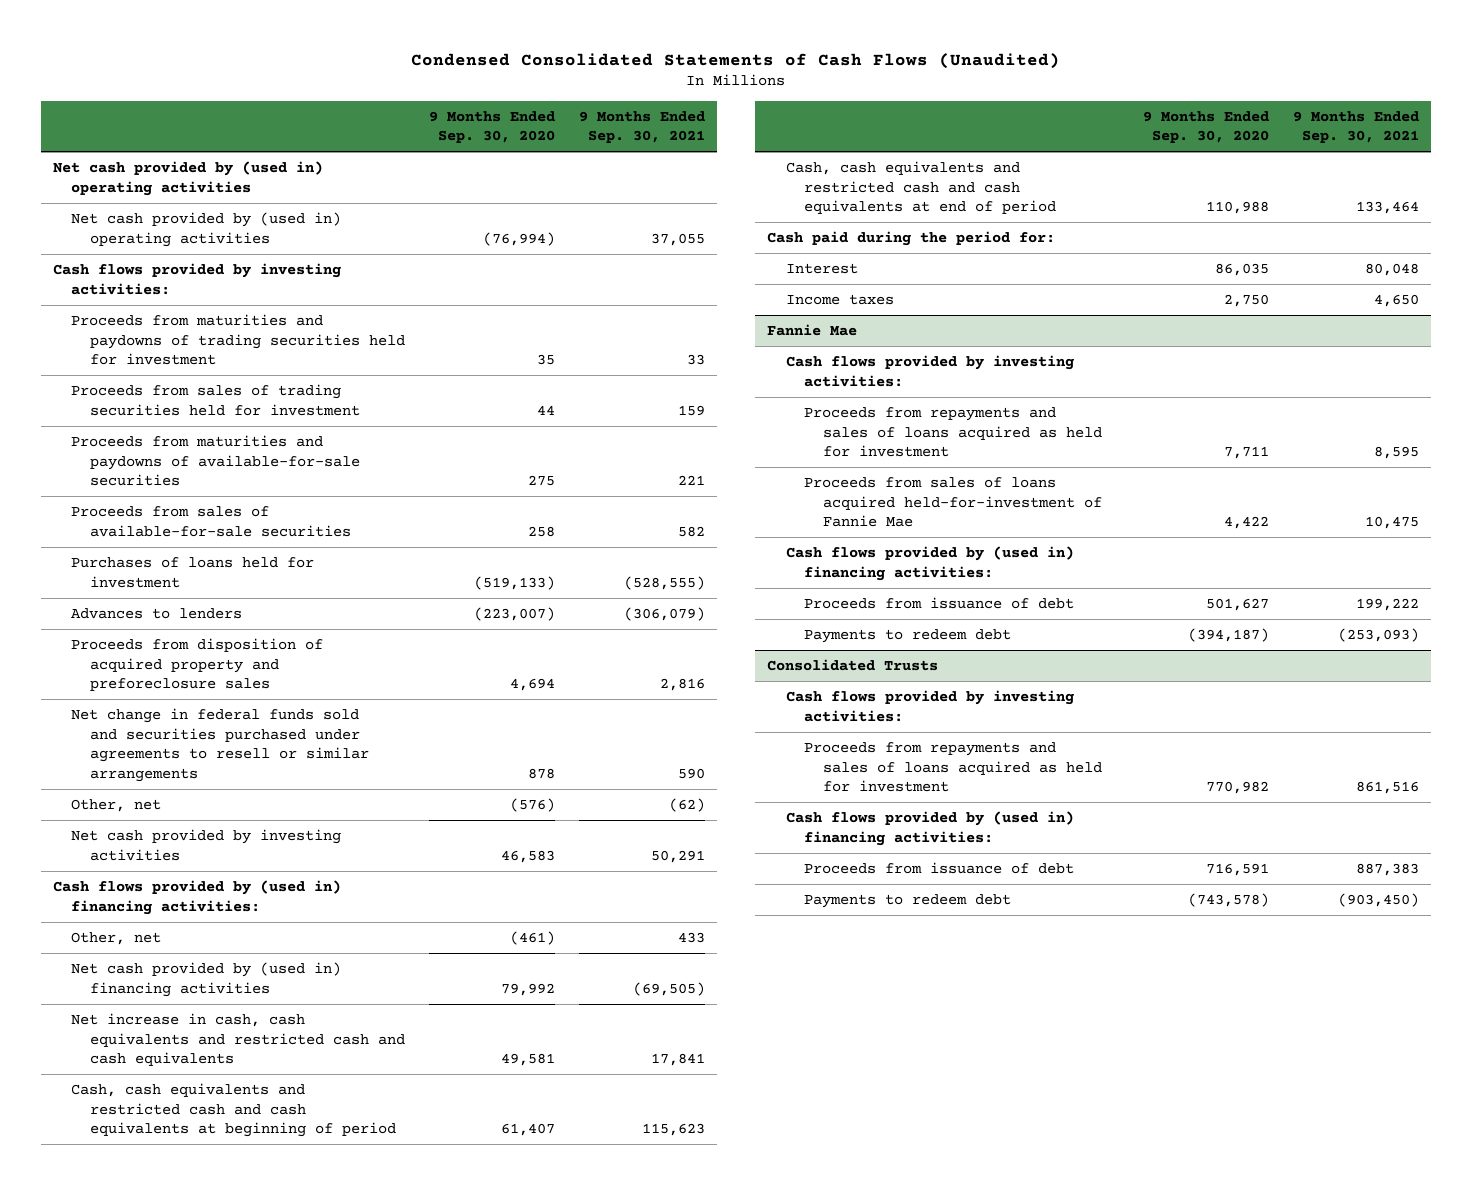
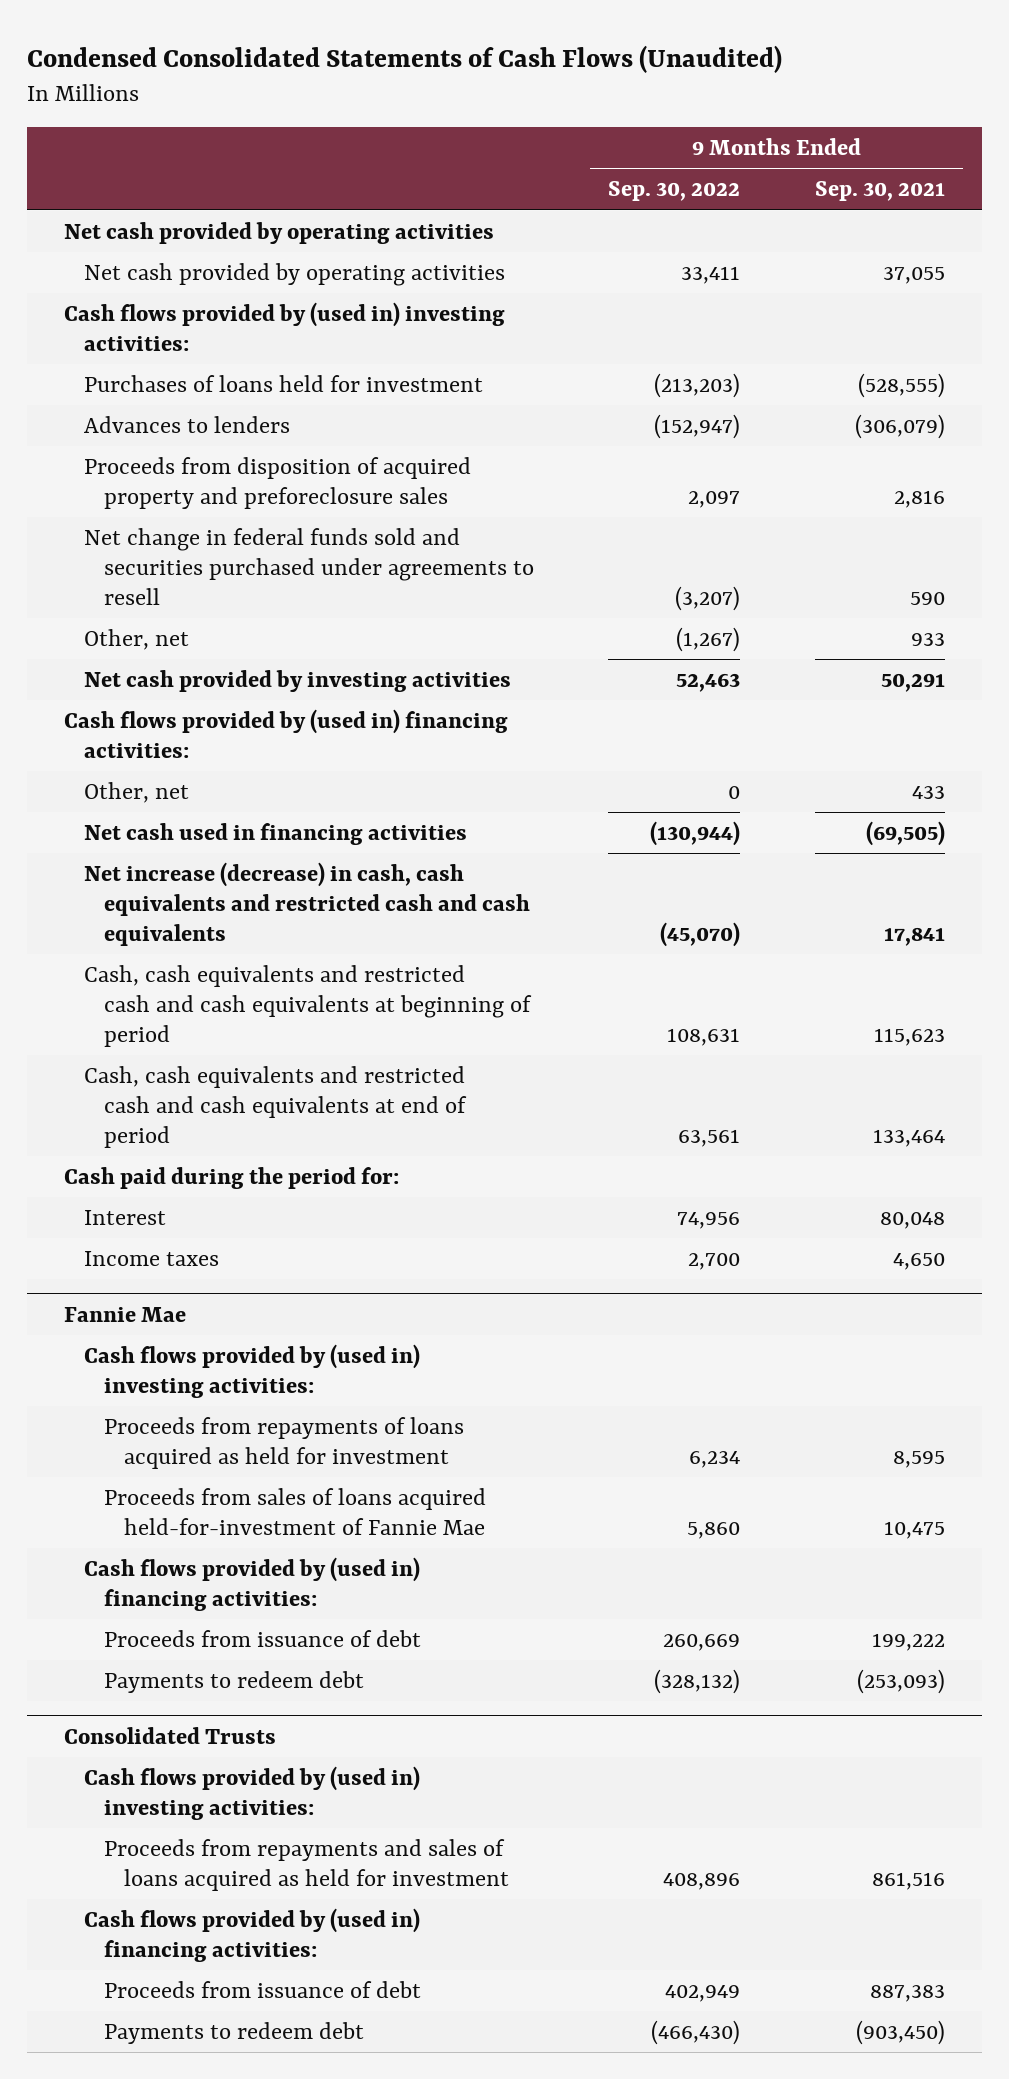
[429,110,556,144] 9 Months Ended Sep. 30, 2020 -> none
none -> [608,181,741,202] Sep. 30, 2022
[71,314,406,366] Proceeds from maturities and paydowns of trading securities held for investment -> none
[71,384,361,416] Proceeds from sales of trading securities held for investment -> none
[71,435,361,487] Proceeds from maturities and paydowns of available-for-sale securities -> none
[71,506,352,537] Proceeds from sales of available-for-sale securities -> none
[52,161,323,196] Net cash provided by (used in) operating activities -> [63,221,494,244] Net cash provided by operating activities
[71,212,342,247] Net cash provided by (used in) operating activities -> [84,262,506,286] Net cash provided by operating activities
[52,263,341,295] Cash flows provided by investing activities: -> [63,301,505,351] Cash flows provided by (used in) investing activities:
[71,708,370,782] Net change in federal funds sold and securities purchased under agreements to resell or similar arrangements -> [84,527,535,605] Net change in federal funds sold and securities purchased under agreements to resell
[668,798,705,813] (62) -> [910,632,945,646] 933
[71,962,342,997] Net cash provided by (used in) financing activities -> [84,822,468,845] Net cash used in financing activities
[71,1013,406,1067] Net increase in cash, cash equivalents and restricted cash and cash equivalents -> [84,861,531,946] Net increase (decrease) in cash, cash equivalents and restricted cash and cash equivalents
[785,355,1074,387] Cash flows provided by investing activities: -> [84,1343,421,1398] Cash flows provided by (used in) investing activities:
[804,407,1103,458] Proceeds from repayments and sales of loans acquired as held for investment -> [104,1416,465,1469] Proceeds from repayments of loans acquired as held for investment
[785,690,1074,722] Cash flows provided by investing activities: -> [84,1765,421,1820] Cash flows provided by (used in) investing activities:

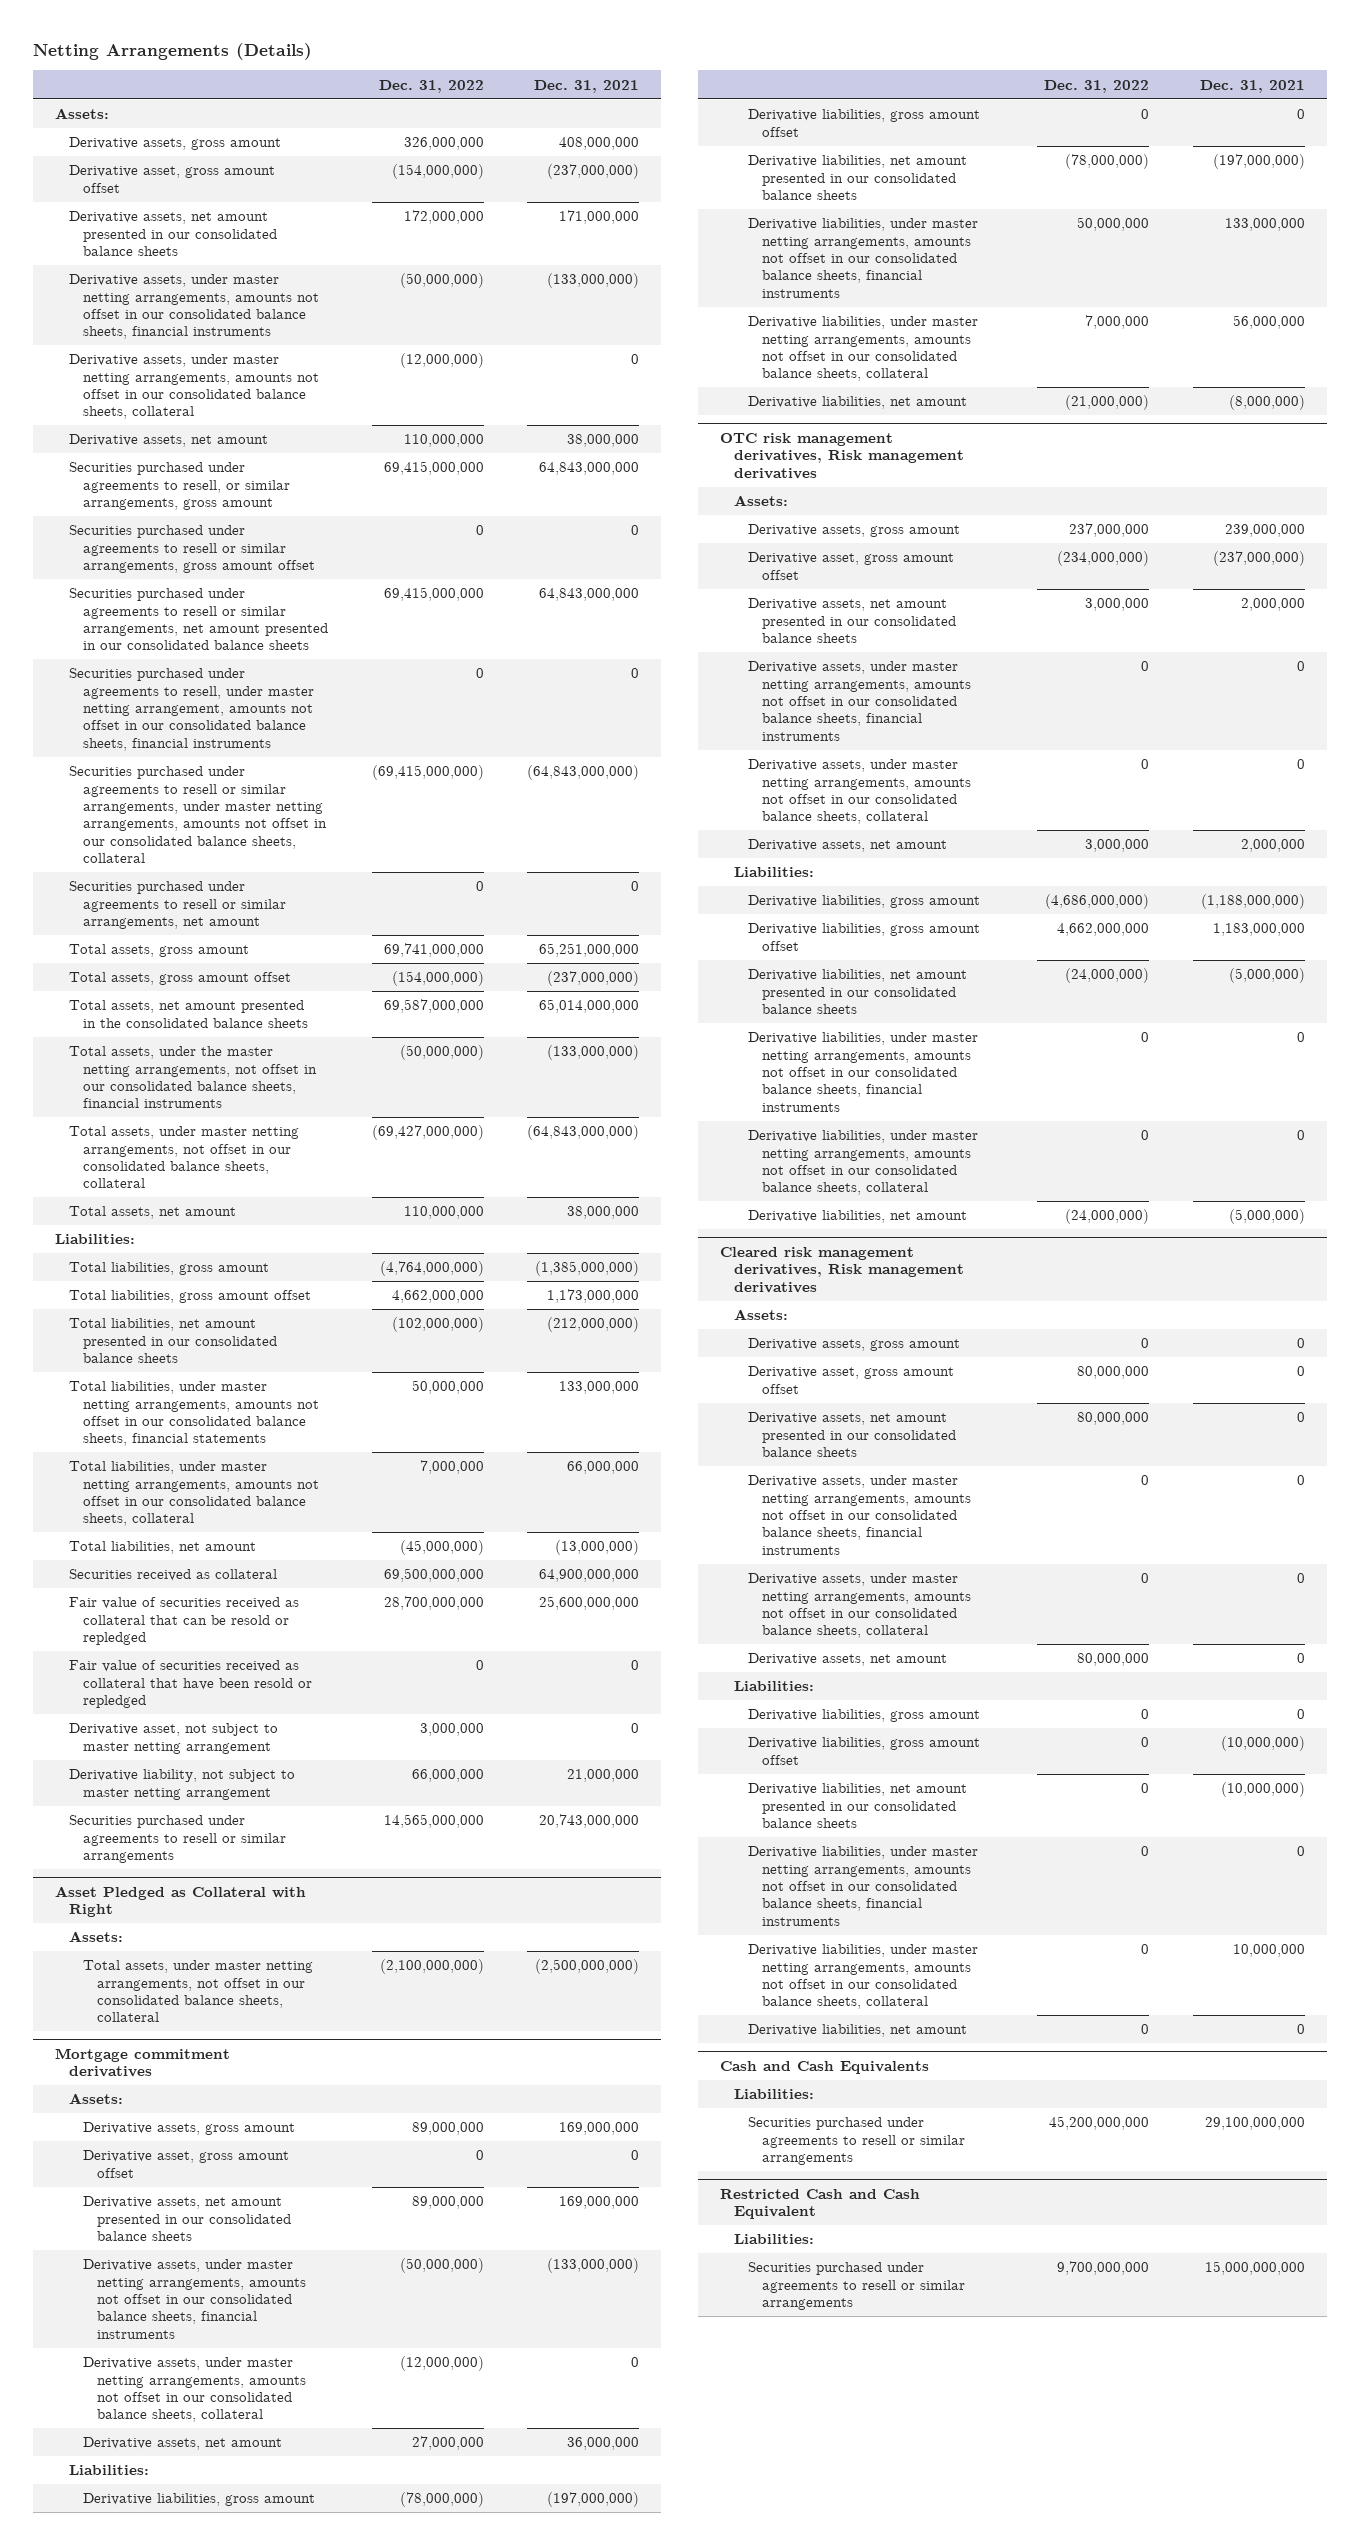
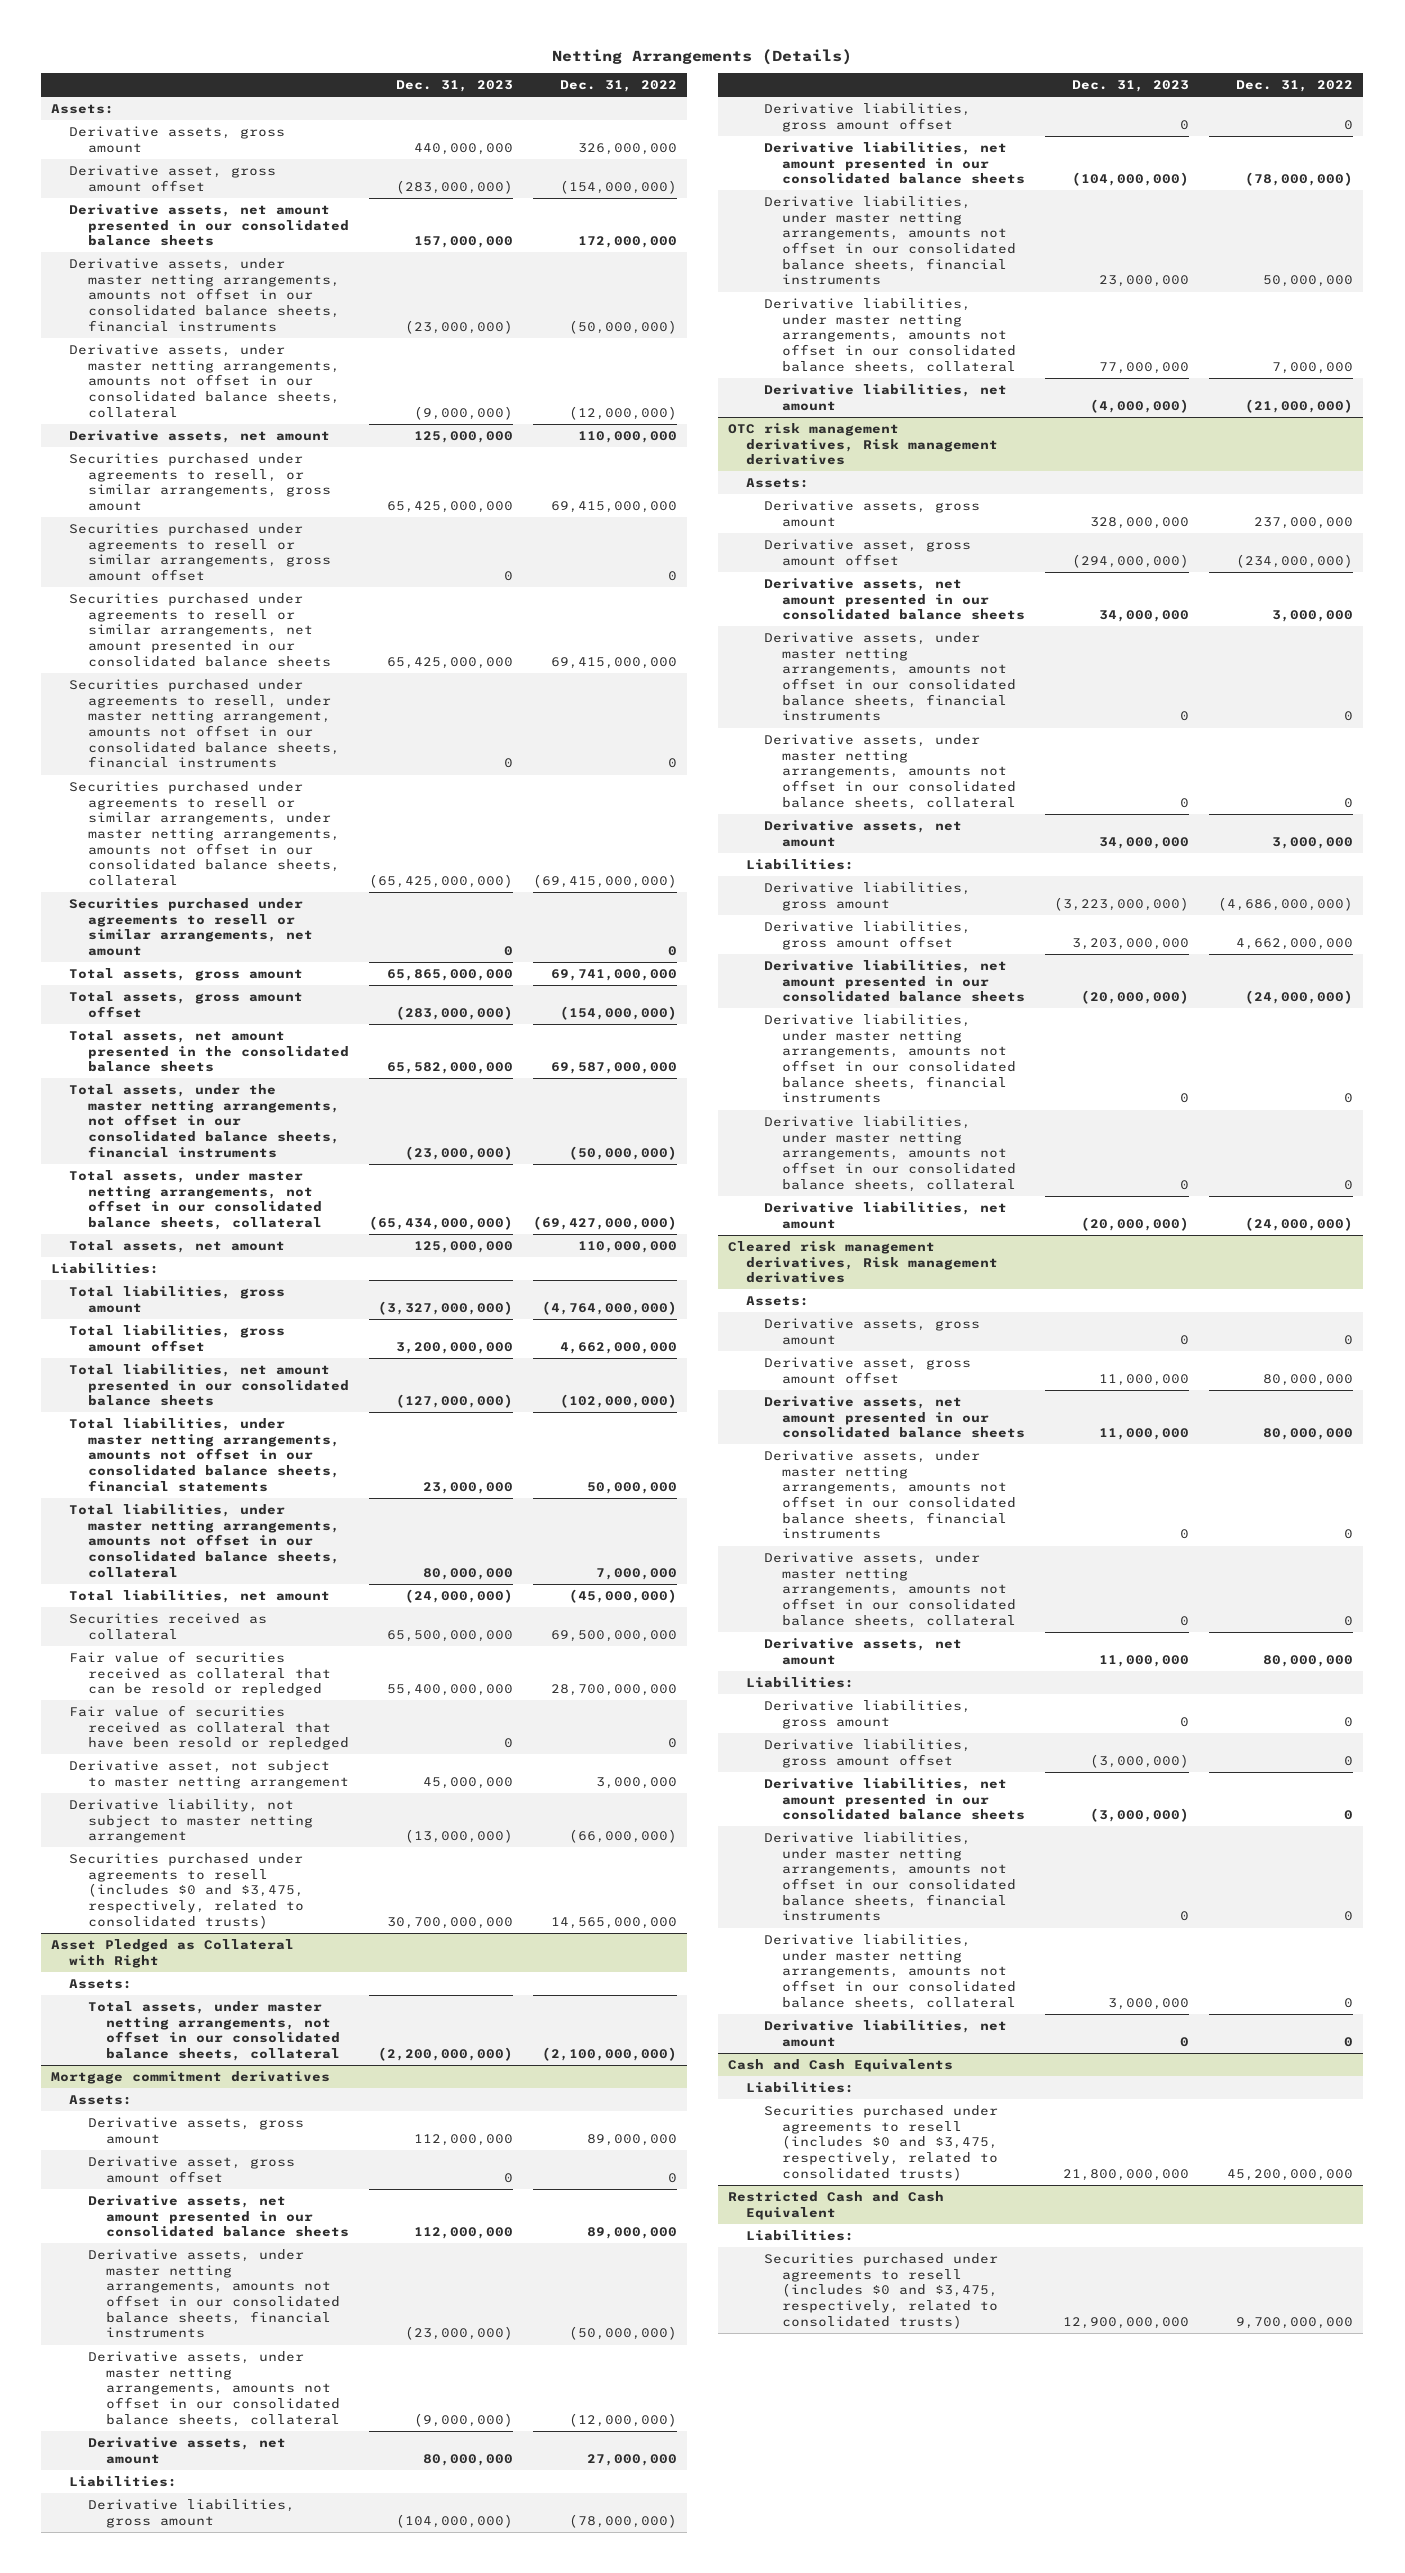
[534,79,640,93] Dec. 31, 2021 -> none
none -> [395,80,513,93] Dec. 31, 2023
[411,1769,484,1783] 66,000,000 -> [568,1829,677,1844] (66,000,000)
[68,1815,286,1863] Securities purchased under agreements to resell or similar arrangements -> [69,1852,304,1929] Securities purchased under agreements to resell (includes $0 and $3,475, respectively, related to consolidated trusts)
[747,2117,965,2165] Securities purchased under agreements to resell or similar arrangements -> [764,2104,999,2181] Securities purchased under agreements to resell (includes $0 and $3,475, respectively, related to consolidated trusts)
[747,2262,965,2310] Securities purchased under agreements to resell or similar arrangements -> [764,2252,999,2329] Securities purchased under agreements to resell (includes $0 and $3,475, respectively, related to consolidated trusts)

